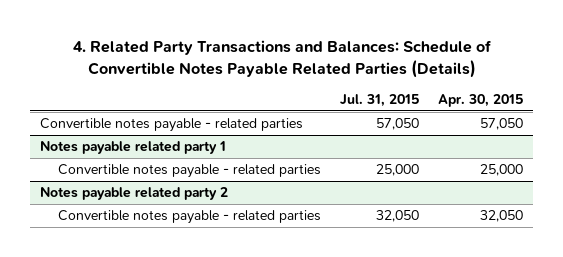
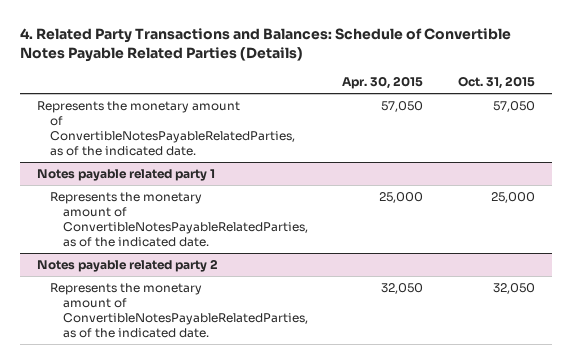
[340,94,420,108] Jul. 31, 2015 -> none
none -> [457,76,535,90] Oct. 31, 2015
[39,118,303,133] Convertible notes payable - related parties -> [37,100,296,157] Represents the monetary amount of ConvertibleNotesPayableRelatedParties, as of the indicated date.
[58,164,322,179] Convertible notes payable - related parties -> [50,191,308,248] Represents the monetary amount of ConvertibleNotesPayableRelatedParties, as of the indicated date.
[58,210,322,225] Convertible notes payable - related parties -> [50,282,308,339] Represents the monetary amount of ConvertibleNotesPayableRelatedParties, as of the indicated date.

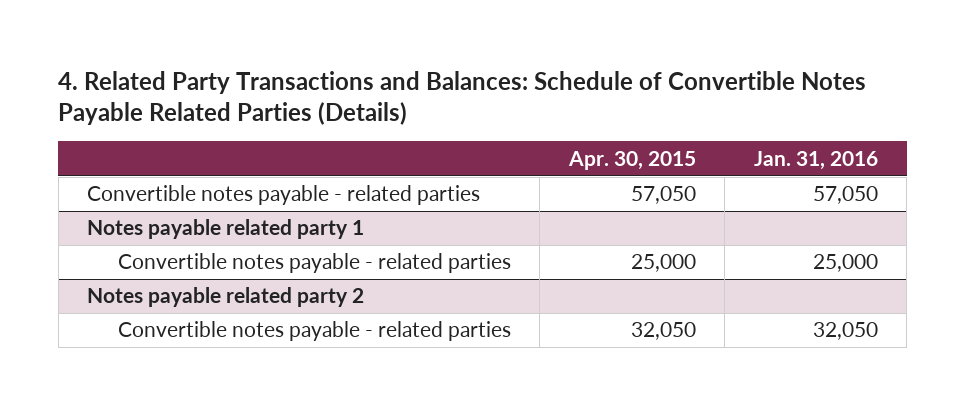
[457,76,535,90] Oct. 31, 2015 -> none
none -> [753,150,878,170] Jan. 31, 2016
[37,100,296,157] Represents the monetary amount of ConvertibleNotesPayableRelatedParties, as of the indicated date. -> [87,185,481,206] Convertible notes payable - related parties
[50,191,308,248] Represents the monetary amount of ConvertibleNotesPayableRelatedParties, as of the indicated date. -> [117,253,511,274] Convertible notes payable - related parties
[50,282,308,339] Represents the monetary amount of ConvertibleNotesPayableRelatedParties, as of the indicated date. -> [117,321,511,342] Convertible notes payable - related parties

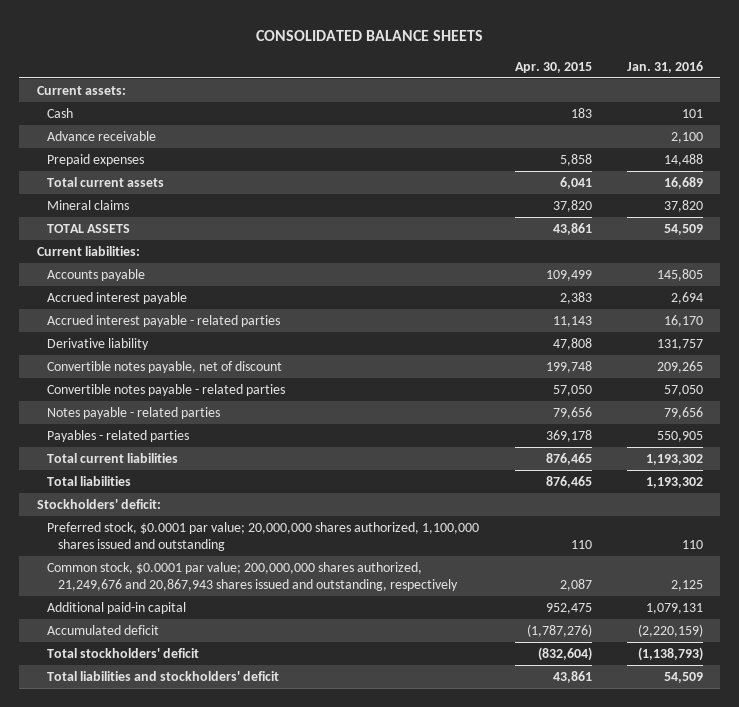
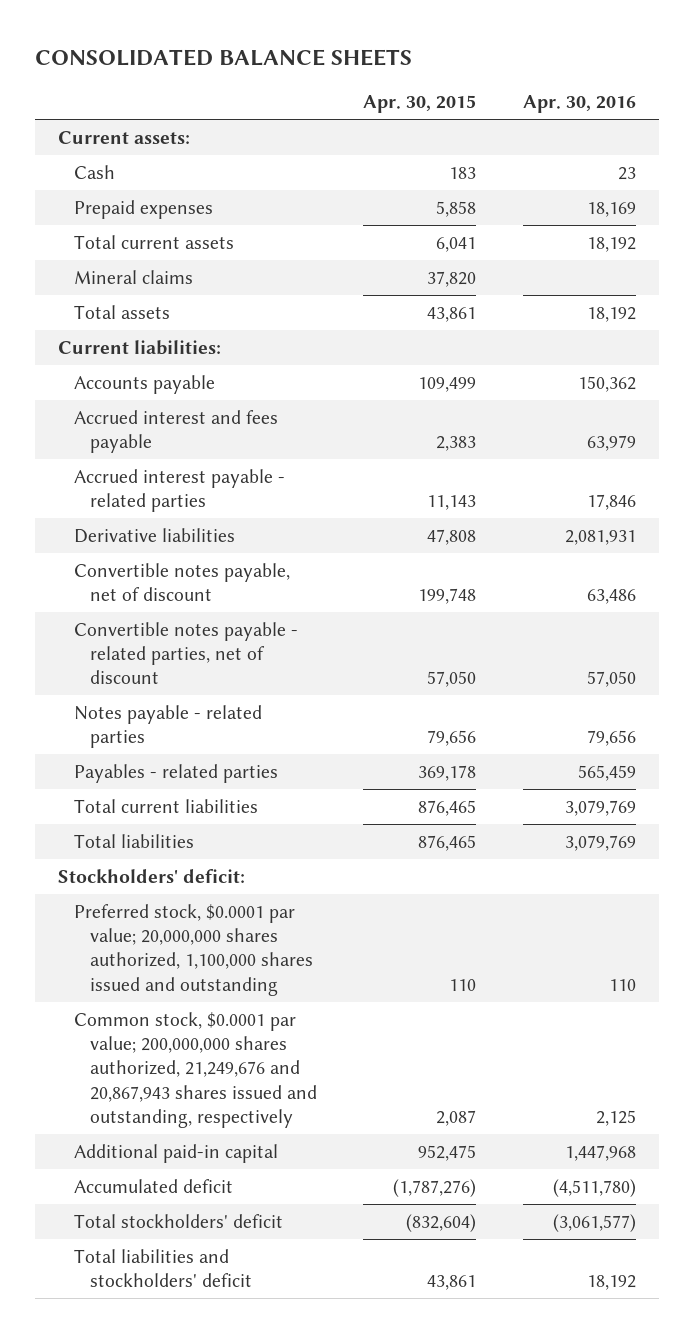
[626,60,703,73] Jan. 31, 2016 -> none
none -> [523,94,637,113] Apr. 30, 2016
[47,131,157,142] Advance receivable -> none
[47,224,131,234] TOTAL ASSETS -> [73,304,170,319] Total assets
[47,292,188,305] Accrued interest payable -> [73,409,278,454] Accrued interest and fees payable
[47,338,150,351] Derivative liability -> [73,527,235,543] Derivative liabilities
[47,384,286,397] Convertible notes payable - related parties -> [73,621,298,685] Convertible notes payable - related parties, net of discount

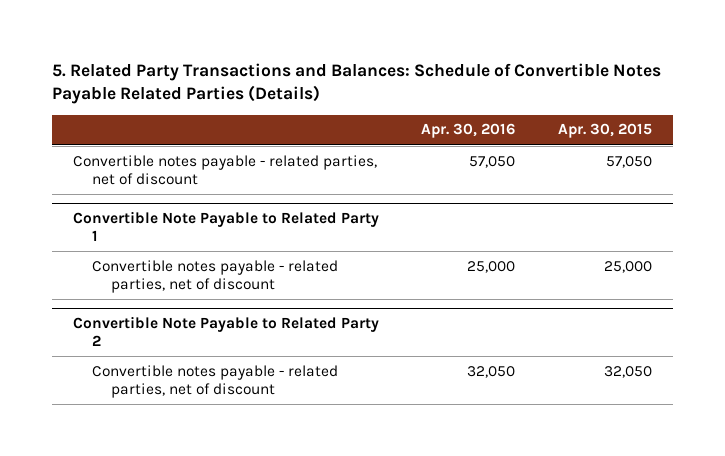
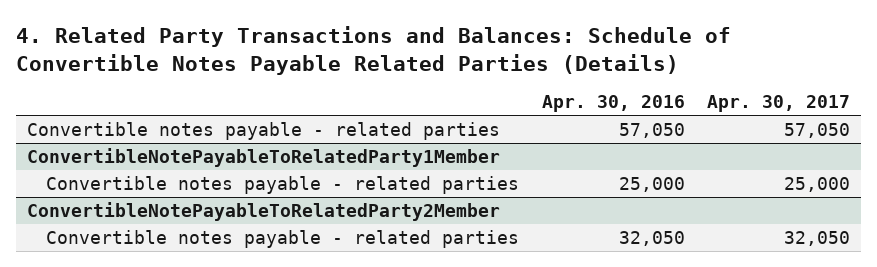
[51,62,661,105] 5. Related Party Transactions and Balances: Schedule of Convertible Notes Payable Related Parties (Details) -> [15,26,731,75] 4. Related Party Transactions and Balances: Schedule of Convertible Notes Payable Related Parties (Details)
[557,123,652,139] Apr. 30, 2015 -> none
none -> [707,95,851,113] Apr. 30, 2017
[73,154,378,185] Convertible notes payable - related parties, net of discount -> [26,121,500,140] Convertible notes payable - related parties
[73,210,380,241] Convertible Note Payable to Related Party 1 -> [26,147,500,167] ConvertibleNotePayableToRelatedParty1Member
[92,259,339,293] Convertible notes payable - related parties, net of discount -> [46,175,520,194] Convertible notes payable - related parties
[73,315,380,346] Convertible Note Payable to Related Party 2 -> [26,201,500,221] ConvertibleNotePayableToRelatedParty2Member
[92,364,339,398] Convertible notes payable - related parties, net of discount -> [46,229,520,248] Convertible notes payable - related parties

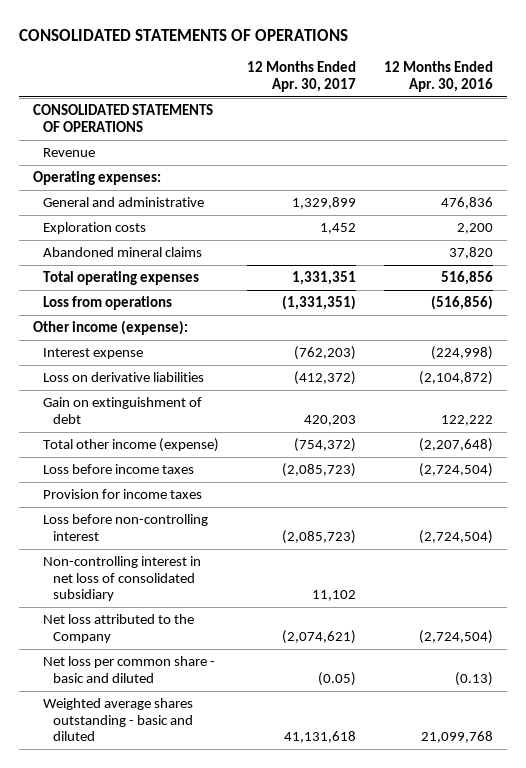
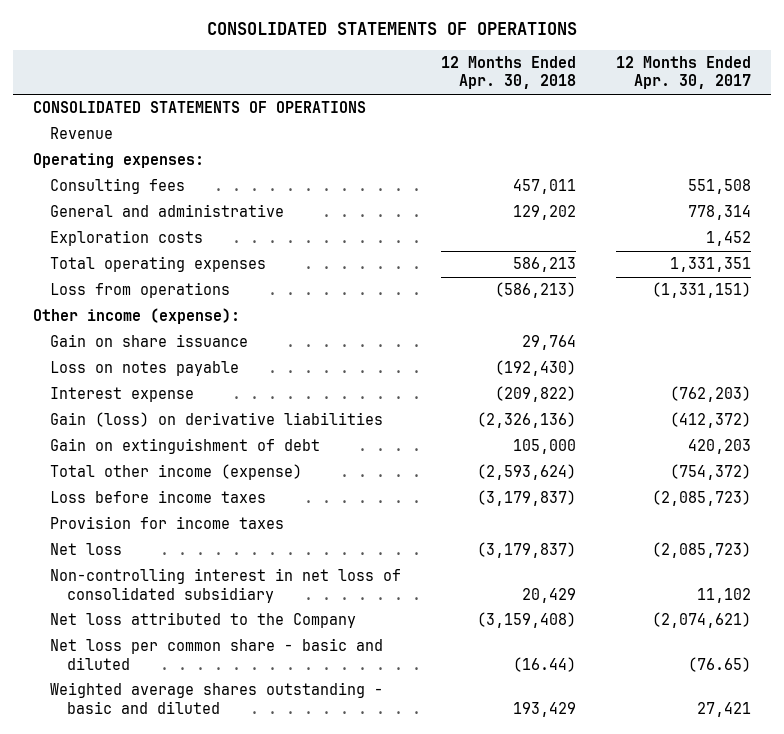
[384,61,494,92] 12 Months Ended Apr. 30, 2016 -> none
none -> [440,56,576,90] 12 Months Ended Apr. 30, 2018
none -> [49,178,185,195] Consulting fees
[291,197,356,210] 1,329,899 -> [688,205,752,221] 778,314
[42,247,202,258] Abandoned mineral claims -> none
[281,295,356,311] (1,331,351) -> [652,282,752,299] (1,331,151)
none -> [49,334,248,348] Gain on share issuance
none -> [49,361,239,377] Loss on notes payable
[42,372,204,383] Loss on derivative liabilities -> [49,412,383,428] Gain (loss) on derivative liabilities
[42,514,208,541] Loss before non-controlling interest -> [49,543,122,556] Net loss
[317,671,356,686] (0.05) -> [688,656,752,672] (76.65)
[283,731,356,744] 41,131,618 -> [697,701,752,717] 27,421

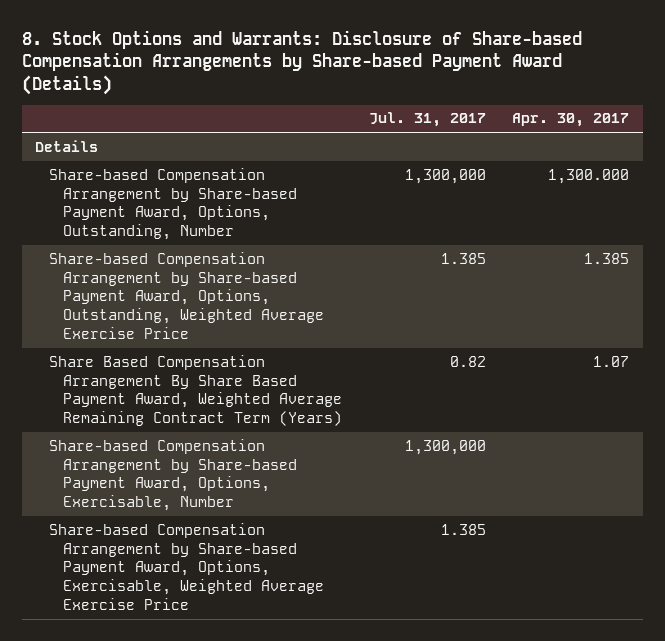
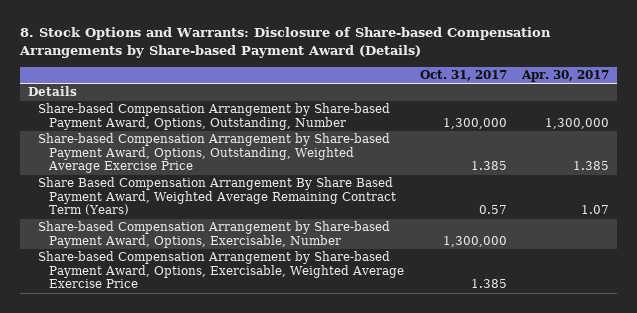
[368,112,486,128] Jul. 31, 2017 -> none
none -> [419,70,507,82] Oct. 31, 2017
[548,168,630,184] 1,300.000 -> [545,117,610,129] 1,300,000

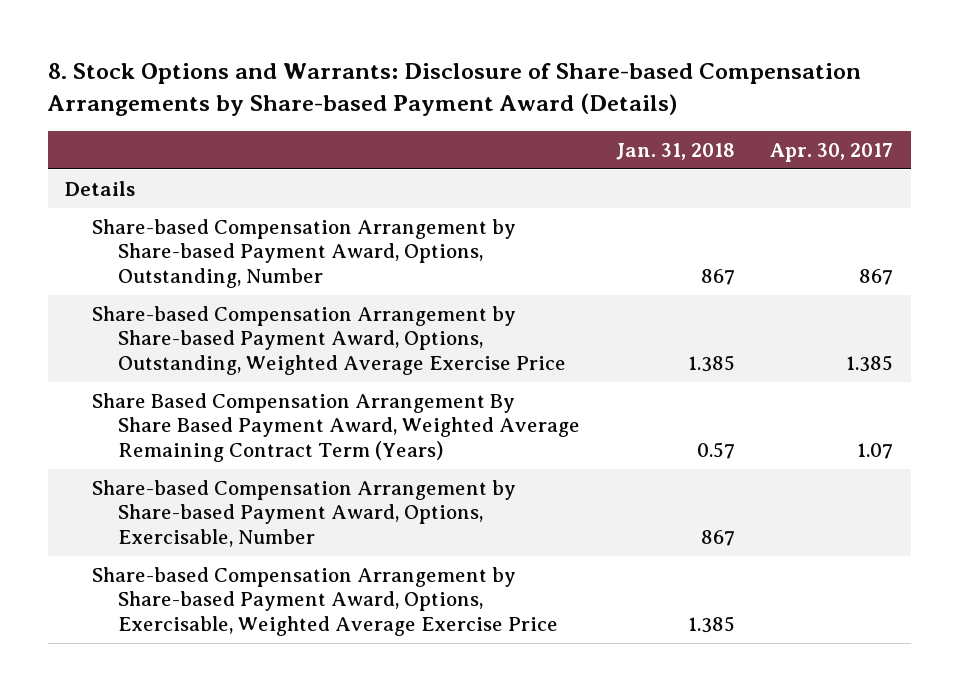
[419,70,507,82] Oct. 31, 2017 -> none
none -> [615,142,735,160] Jan. 31, 2018
[545,117,610,129] 1,300,000 -> [859,269,894,286] 867

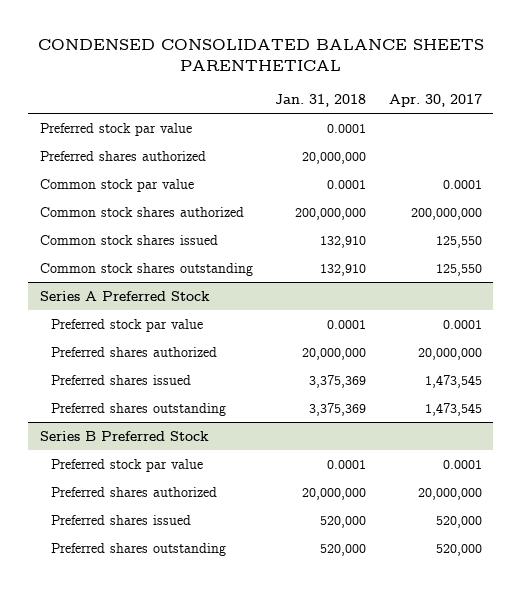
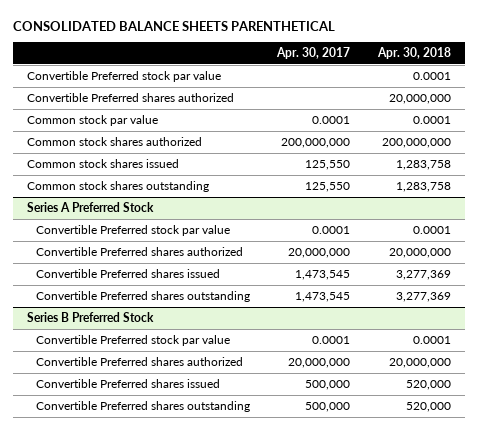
[37,38,484,72] CONDENSED CONSOLIDATED BALANCE SHEETS PARENTHETICAL -> [12,20,335,31] CONSOLIDATED BALANCE SHEETS PARENTHETICAL
[275,93,367,107] Jan. 31, 2018 -> none
none -> [376,47,451,60] Apr. 30, 2018
[39,122,192,136] Preferred stock par value -> [26,70,221,82] Convertible Preferred stock par value
[39,150,206,161] Preferred shares authorized -> [26,92,234,102] Convertible Preferred shares authorized
[50,318,203,332] Preferred stock par value -> [35,224,230,236] Convertible Preferred stock par value
[50,346,217,357] Preferred shares authorized -> [35,246,243,256] Convertible Preferred shares authorized
[50,374,191,385] Preferred shares issued -> [35,268,220,278] Convertible Preferred shares issued
[50,402,226,416] Preferred shares outstanding -> [35,290,250,302] Convertible Preferred shares outstanding
[50,458,203,472] Preferred stock par value -> [35,334,230,346] Convertible Preferred stock par value
[50,486,217,497] Preferred shares authorized -> [35,356,243,366] Convertible Preferred shares authorized
[50,514,191,525] Preferred shares issued -> [35,378,220,388] Convertible Preferred shares issued
[436,515,483,528] 520,000 -> [305,379,351,390] 500,000
[50,542,226,556] Preferred shares outstanding -> [35,400,250,412] Convertible Preferred shares outstanding
[436,543,483,556] 520,000 -> [305,401,351,412] 500,000

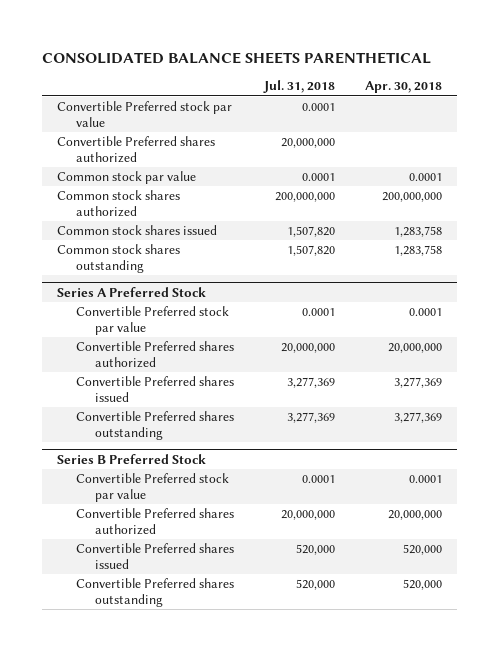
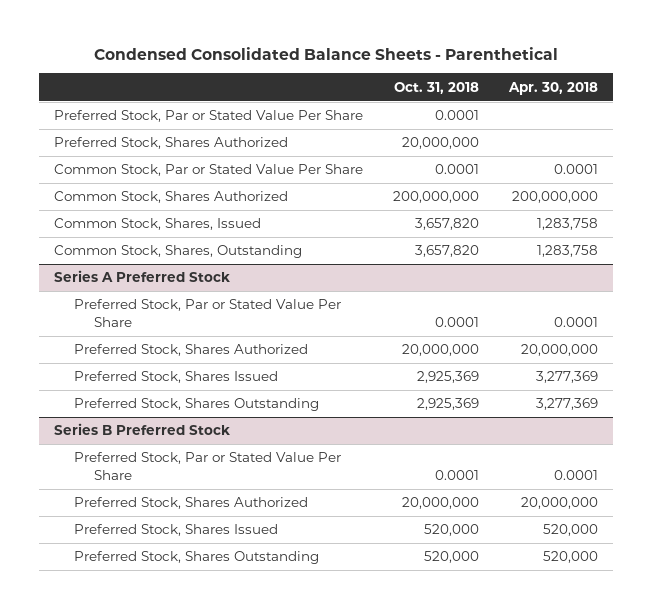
[42,52,432,65] CONSOLIDATED BALANCE SHEETS PARENTHETICAL -> [93,46,558,60] Condensed Consolidated Balance Sheets - Parenthetical
[263,80,336,94] Jul. 31, 2018 -> none
none -> [393,81,479,94] Oct. 31, 2018
[57,101,233,127] Convertible Preferred stock par value -> [53,110,363,123] Preferred Stock, Par or Stated Value Per Share
[57,136,216,163] Convertible Preferred shares authorized -> [53,137,288,150] Preferred Stock, Shares Authorized
[57,171,197,185] Common stock par value -> [53,164,363,177] Common Stock, Par or Stated Value Per Share
[57,190,181,217] Common stock shares authorized -> [53,191,288,204] Common Stock, Shares Authorized
[57,225,218,236] Common stock shares issued -> [53,218,261,231] Common Stock, Shares, Issued
[57,244,181,273] Common stock shares outstanding -> [53,245,302,259] Common Stock, Shares, Outstanding
[75,306,229,335] Convertible Preferred stock par value -> [74,299,342,327] Preferred Stock, Par or Stated Value Per Share
[75,341,234,368] Convertible Preferred shares authorized -> [74,344,309,357] Preferred Stock, Shares Authorized
[75,376,234,402] Convertible Preferred shares issued -> [74,371,279,384] Preferred Stock, Shares Issued
[75,411,234,440] Convertible Preferred shares outstanding -> [74,398,320,412] Preferred Stock, Shares Outstanding
[75,473,229,502] Convertible Preferred stock par value -> [74,452,342,480] Preferred Stock, Par or Stated Value Per Share
[75,508,234,535] Convertible Preferred shares authorized -> [74,497,309,510] Preferred Stock, Shares Authorized
[75,543,234,569] Convertible Preferred shares issued -> [74,524,279,537] Preferred Stock, Shares Issued
[75,578,234,607] Convertible Preferred shares outstanding -> [74,551,320,565] Preferred Stock, Shares Outstanding

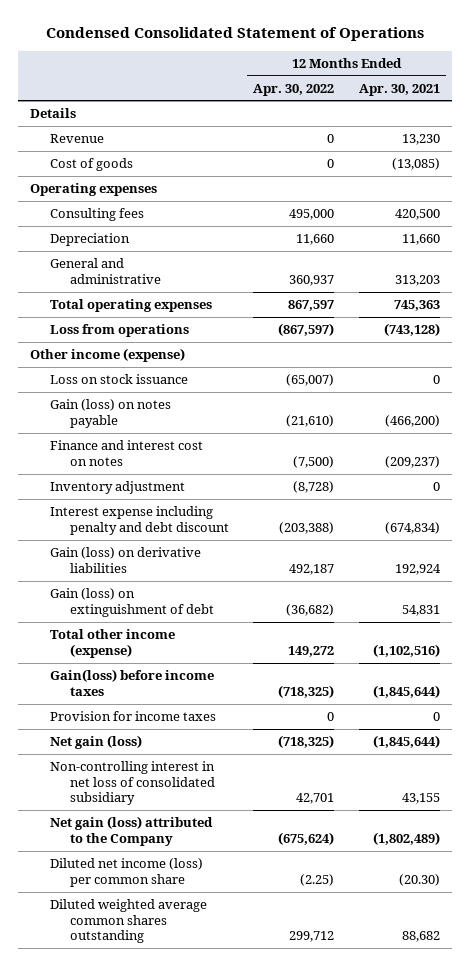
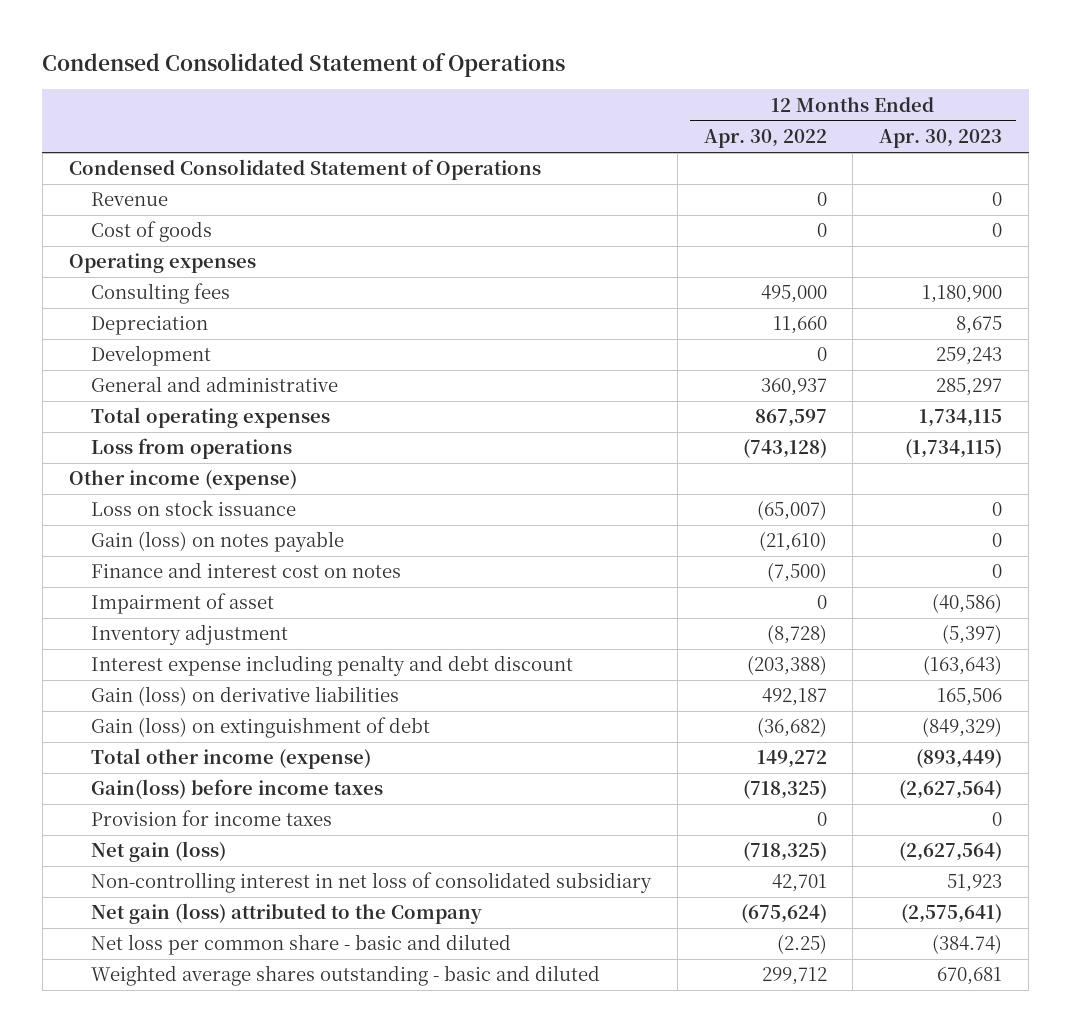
[358,83,440,96] Apr. 30, 2021 -> none
none -> [879,129,1003,149] Apr. 30, 2023
[30,108,77,119] Details -> none
none -> [68,159,541,181] Condensed Consolidated Statement of Operations
none -> [90,345,211,367] Development
[278,323,335,337] (867,597) -> [742,439,827,459] (743,128)
none -> [90,593,274,615] Impairment of asset
[49,858,203,887] Diluted net income (loss) per common share -> [90,934,511,956] Net loss per common share - basic and diluted
[49,899,207,944] Diluted weighted average common shares outstanding -> [90,965,600,987] Weighted average shares outstanding - basic and diluted

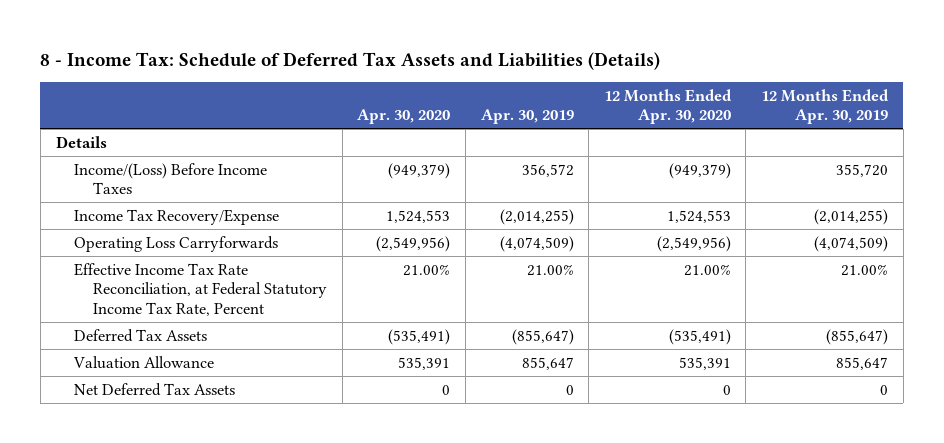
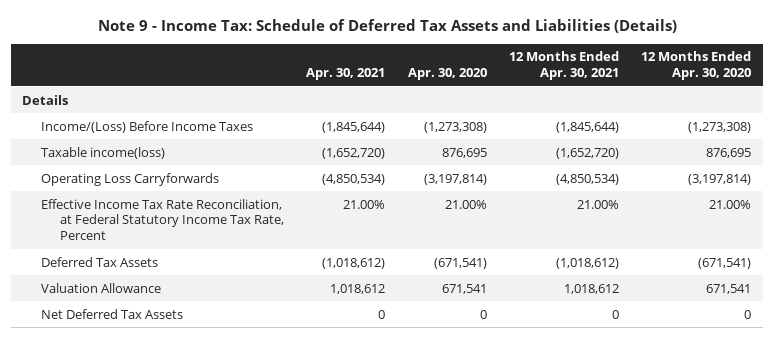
[40,51,661,70] 8 - Income Tax: Schedule of Deferred Tax Assets and Liabilities (Details) -> [97,19,677,34] Note 9 - Income Tax: Schedule of Deferred Tax Assets and Liabilities (Details)
[480,109,574,125] Apr. 30, 2019 -> none
[761,88,890,125] 12 Months Ended Apr. 30, 2019 -> none
none -> [306,68,386,81] Apr. 30, 2021
none -> [508,51,619,81] 12 Months Ended Apr. 30, 2021
[74,208,280,225] Income Tax Recovery/Expense -> none
[388,162,451,179] (949,379) -> [423,121,487,133] (1,273,308)
[668,162,731,179] (949,379) -> [688,121,752,133] (1,273,308)
none -> [41,146,166,159] Taxable income(loss)
[376,235,451,252] (2,549,956) -> [423,173,487,185] (3,197,814)
[656,235,731,252] (2,549,956) -> [688,173,752,185] (3,197,814)
[388,328,451,345] (535,491) -> [433,257,487,269] (671,541)
[668,328,731,345] (535,491) -> [698,257,752,269] (671,541)
[398,356,451,370] 535,391 -> [441,283,487,294] 671,541
[678,356,731,370] 535,391 -> [706,283,752,294] 671,541

